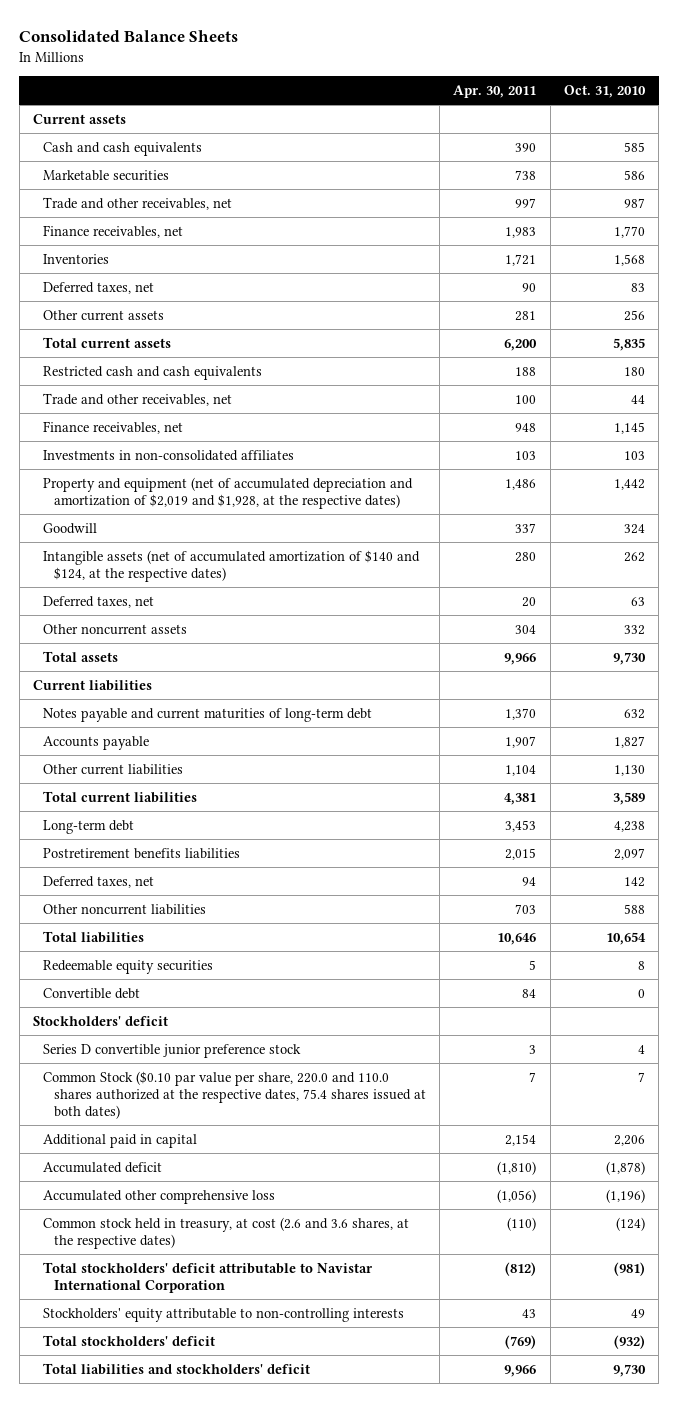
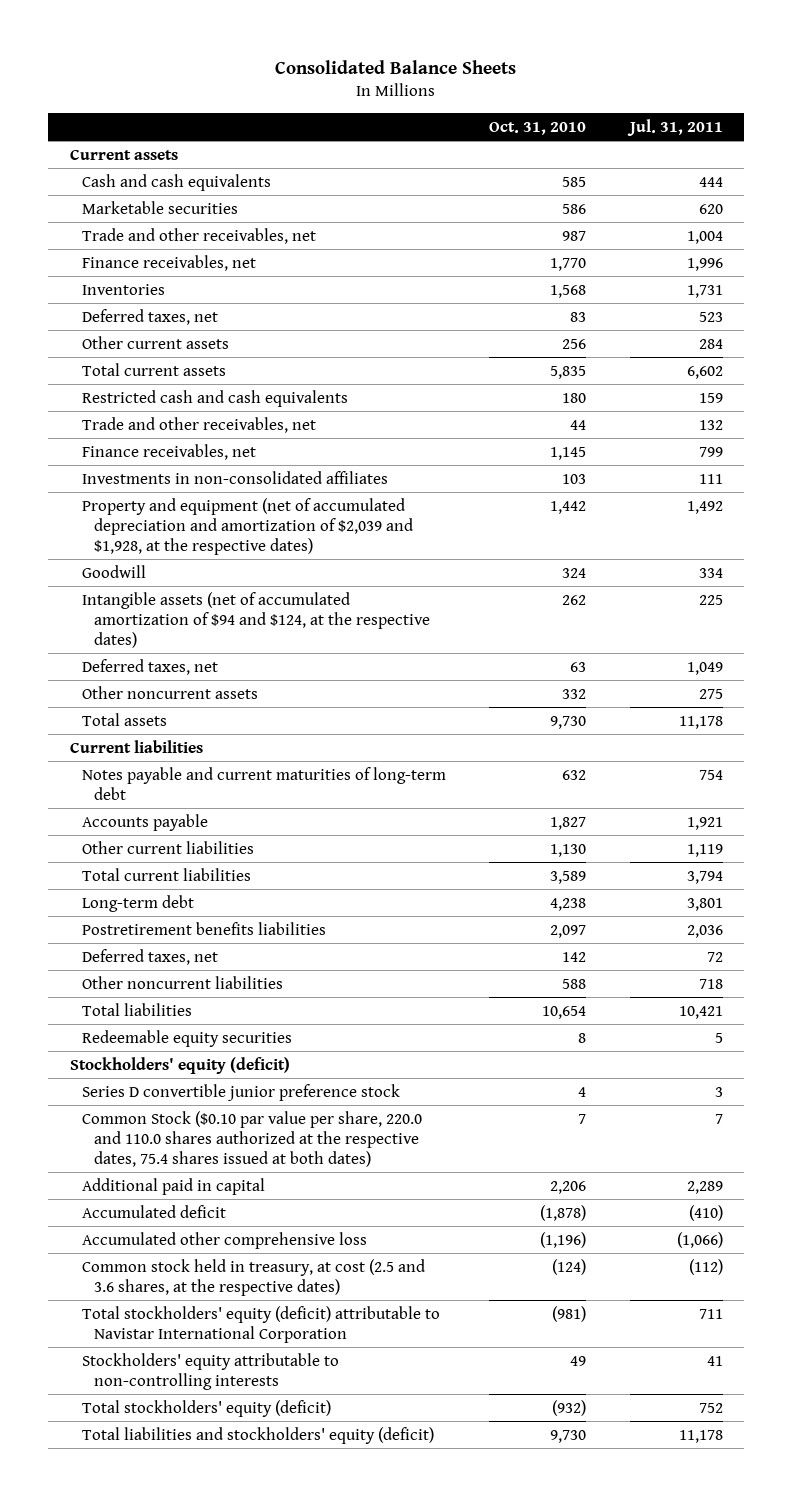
[453,84,537,98] Apr. 30, 2011 -> none
none -> [626,118,723,136] Jul. 31, 2011
[43,476,414,509] Property and equipment (net of accumulated depreciation and amortization of $2,019 and $1,928, at the respective dates) -> [81,497,413,555] Property and equipment (net of accumulated depreciation and amortization of $2,039 and $1,928, at the respective dates)
[43,549,421,582] Intangible assets (net of accumulated amortization of $140 and $124, at the respective dates) -> [81,591,430,648] Intangible assets (net of accumulated amortization of $94 and $124, at the respective dates)
[43,987,141,999] Convertible debt -> none
[33,1015,169,1026] Stockholders' deficit -> [69,1056,290,1074] Stockholders' equity (deficit)
[43,1216,410,1249] Common stock held in treasury, at cost (2.6 and 3.6 shares, at the respective dates) -> [81,1258,425,1296] Common stock held in treasury, at cost (2.5 and 3.6 shares, at the respective dates)
[43,1261,374,1293] Total stockholders' deficit attributable to Navistar International Corporation -> [81,1305,440,1343] Total stockholders' equity (deficit) attributable to Navistar International Corporation
[43,1334,216,1346] Total stockholders' deficit -> [81,1399,331,1417] Total stockholders' equity (deficit)
[43,1362,311,1375] Total liabilities and stockholders' deficit -> [81,1426,434,1444] Total liabilities and stockholders' equity (deficit)

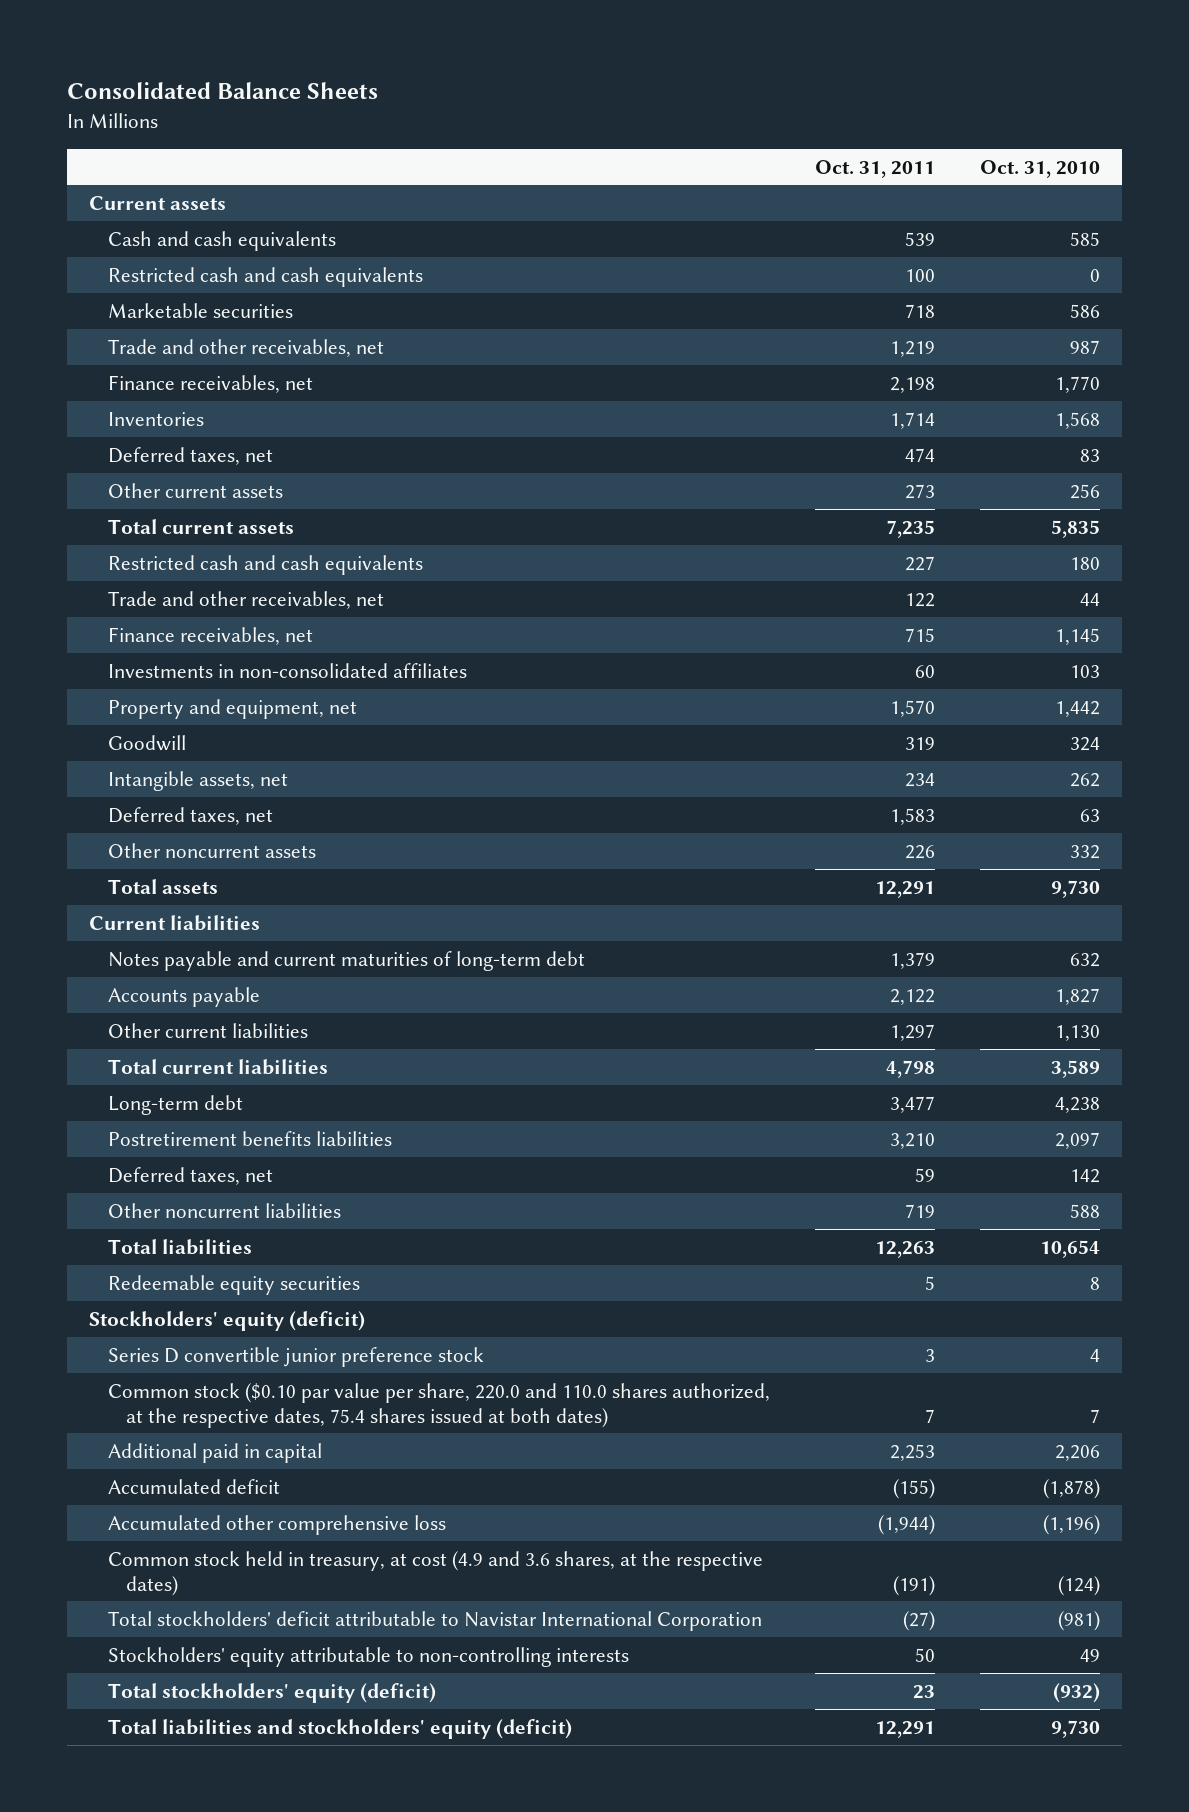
[626,118,723,136] Jul. 31, 2011 -> none
none -> [814,159,935,178] Oct. 31, 2011
none -> [107,266,423,287] Restricted cash and cash equivalents
[81,497,413,555] Property and equipment (net of accumulated depreciation and amortization of $2,039 and $1,928, at the respective dates) -> [107,698,357,719] Property and equipment, net
[81,591,430,648] Intangible assets (net of accumulated amortization of $94 and $124, at the respective dates) -> [107,770,288,791] Intangible assets, net
[81,1110,422,1167] Common Stock ($0.10 par value per share, 220.0 and 110.0 shares authorized at the respective dates, 75.4 shares issued at both dates) -> [107,1382,770,1428] Common stock ($0.10 par value per share, 220.0 and 110.0 shares authorized, at the respective dates, 75.4 shares issued at both dates)
[81,1258,425,1296] Common stock held in treasury, at cost (2.5 and 3.6 shares, at the respective dates) -> [107,1550,763,1596] Common stock held in treasury, at cost (4.9 and 3.6 shares, at the respective dates)
[81,1305,440,1343] Total stockholders' equity (deficit) attributable to Navistar International Corporation -> [107,1610,762,1631] Total stockholders' deficit attributable to Navistar International Corporation

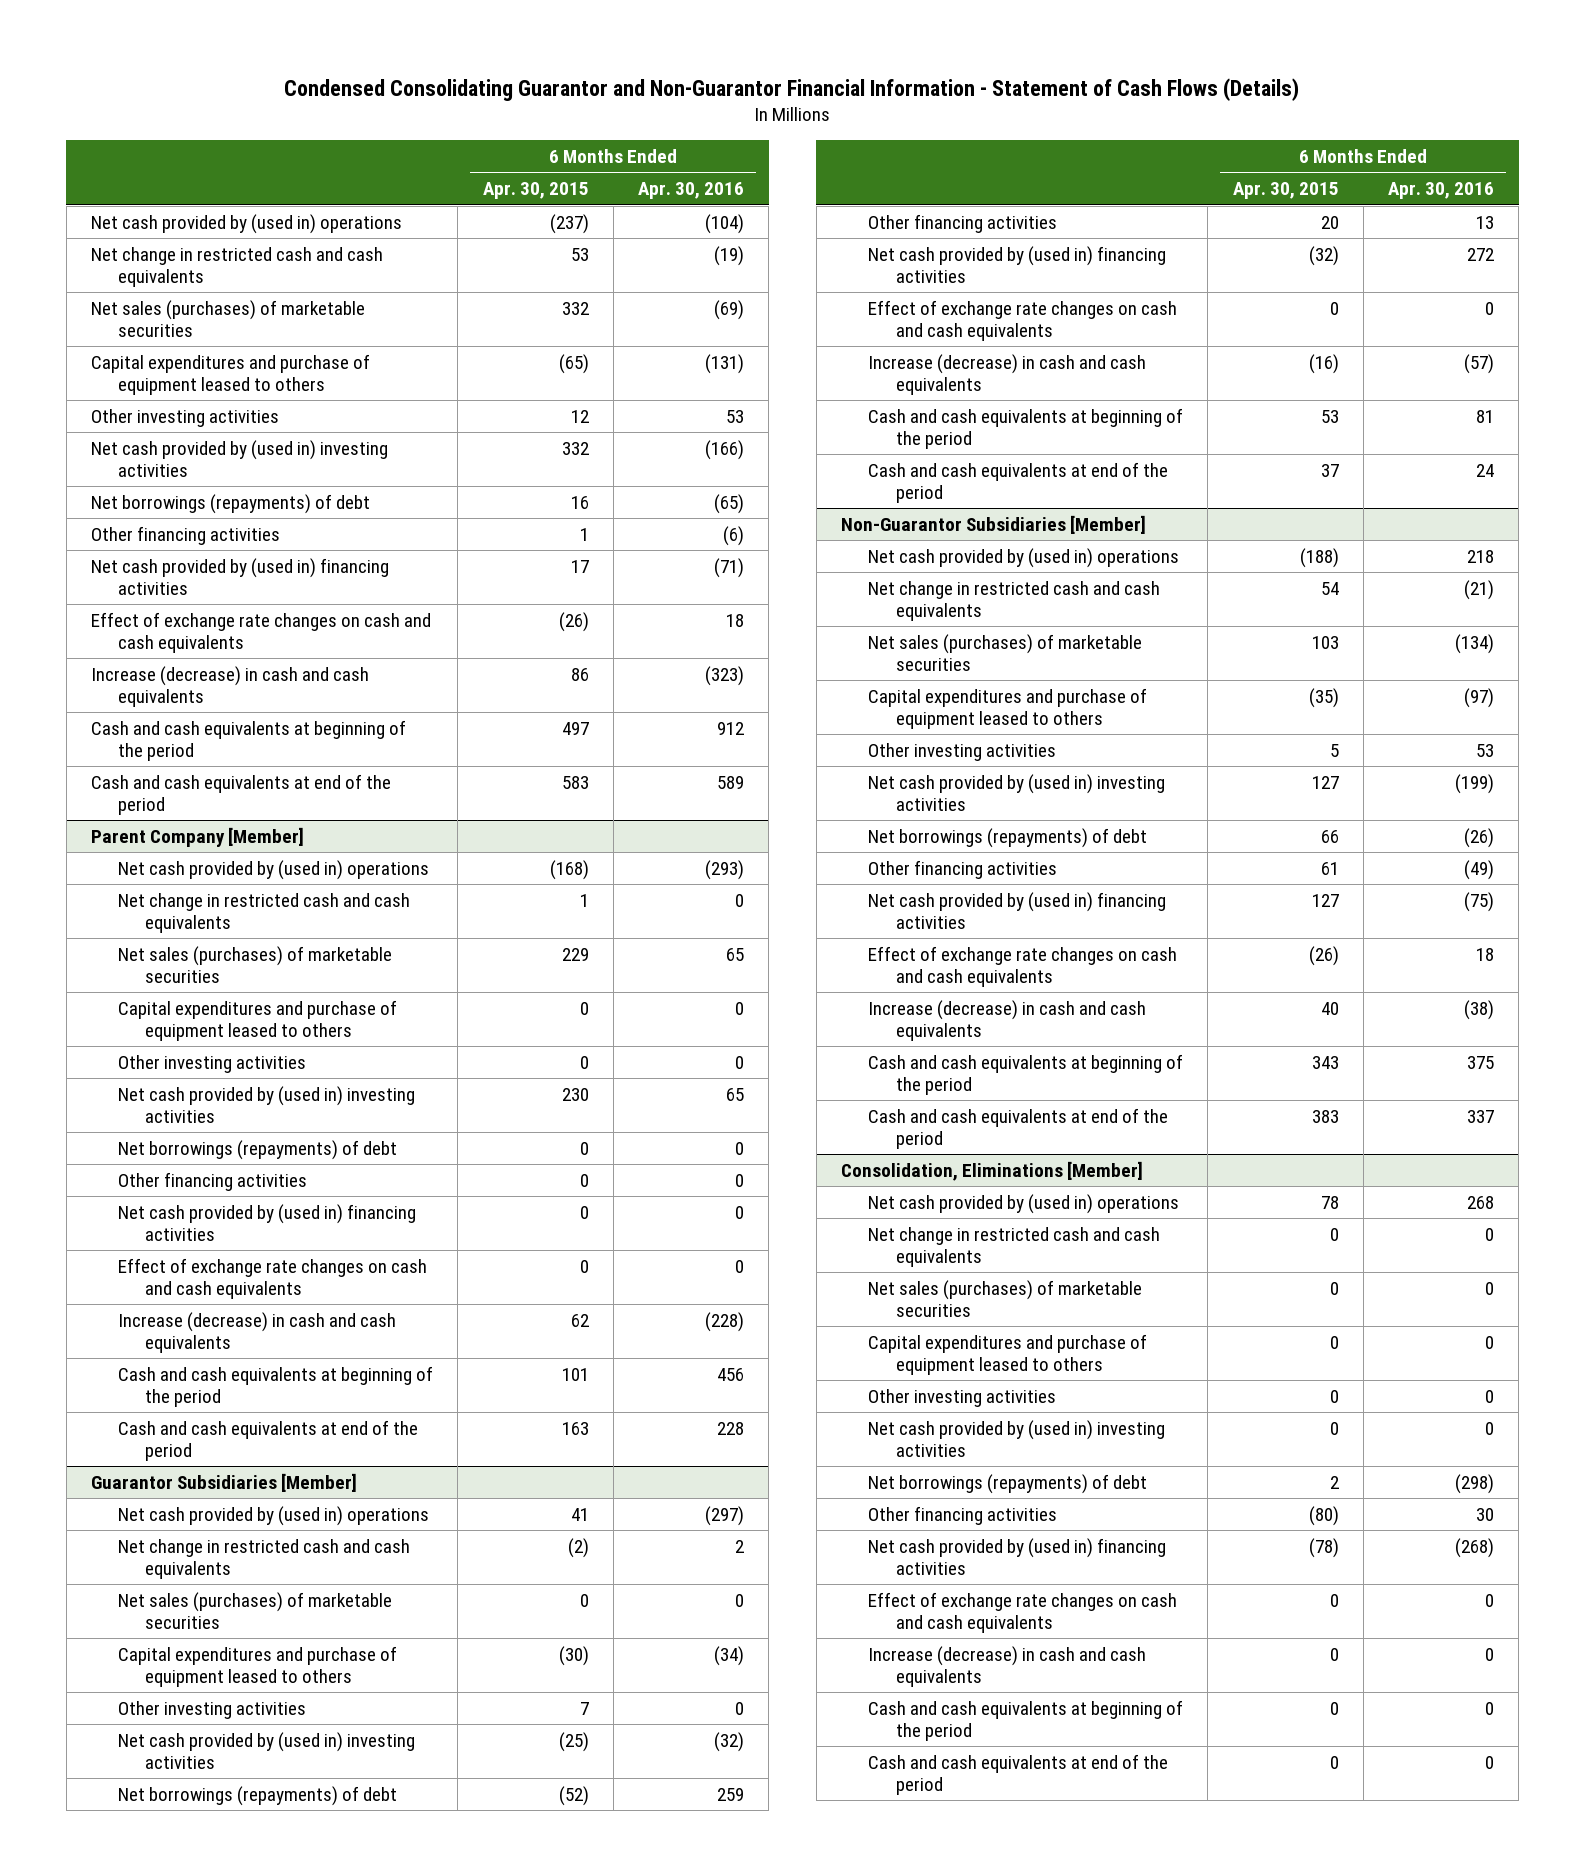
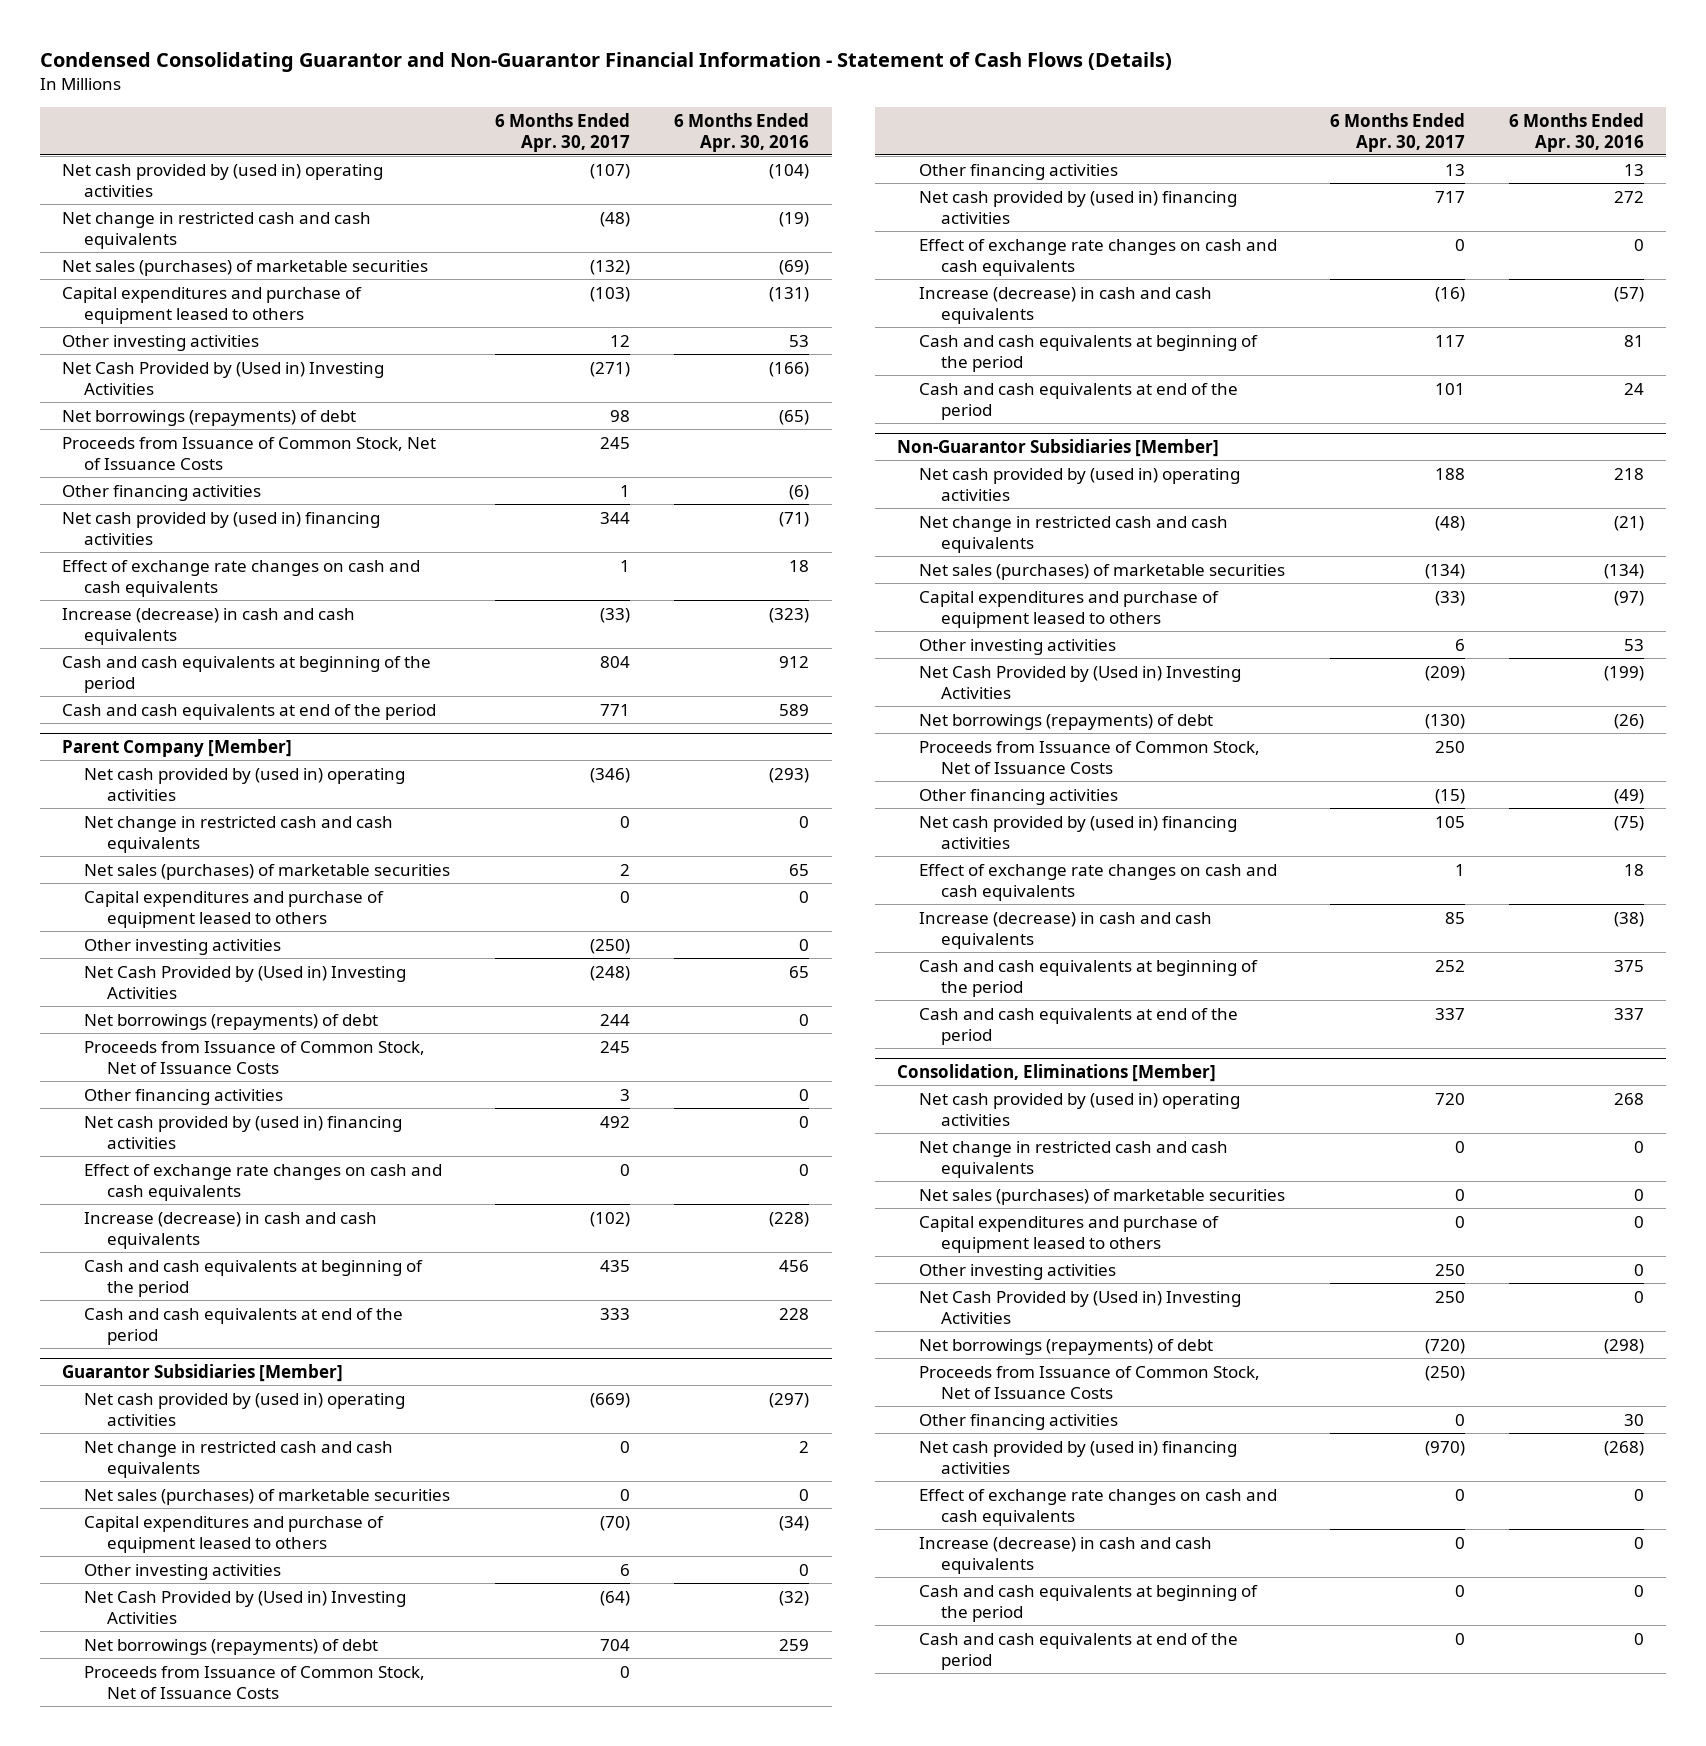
[482,182,589,200] Apr. 30, 2015 -> none
none -> [494,112,630,152] 6 Months Ended Apr. 30, 2017
[90,213,402,234] Net cash provided by (used in) operations -> [62,163,384,197] Net cash provided by (used in) operating activities
[90,439,388,477] Net cash provided by (used in) investing activities -> [62,361,385,395] Net Cash Provided by (Used in) Investing Activities
none -> [62,436,437,470] Proceeds from Issuance of Common Stock, Net of Issuance Costs
[118,859,430,880] Net cash provided by (used in) operations -> [84,767,406,801] Net cash provided by (used in) operating activities
[118,1085,416,1123] Net cash provided by (used in) investing activities -> [84,965,407,999] Net Cash Provided by (Used in) Investing Activities
none -> [84,1040,426,1074] Proceeds from Issuance of Common Stock, Net of Issuance Costs
[118,1505,430,1526] Net cash provided by (used in) operations -> [84,1392,406,1426] Net cash provided by (used in) operating activities
[118,1731,416,1769] Net cash provided by (used in) investing activities -> [84,1590,407,1624] Net Cash Provided by (Used in) Investing Activities
none -> [84,1665,426,1699] Proceeds from Issuance of Common Stock, Net of Issuance Costs
[868,547,1180,568] Net cash provided by (used in) operations -> [919,467,1241,501] Net cash provided by (used in) operating activities
[868,773,1166,811] Net cash provided by (used in) investing activities -> [919,665,1242,699] Net Cash Provided by (Used in) Investing Activities
none -> [919,740,1261,774] Proceeds from Issuance of Common Stock, Net of Issuance Costs
[868,1193,1180,1214] Net cash provided by (used in) operations -> [919,1092,1241,1126] Net cash provided by (used in) operating activities
[868,1419,1166,1457] Net cash provided by (used in) investing activities -> [919,1290,1242,1324] Net Cash Provided by (Used in) Investing Activities
none -> [919,1365,1261,1399] Proceeds from Issuance of Common Stock, Net of Issuance Costs

